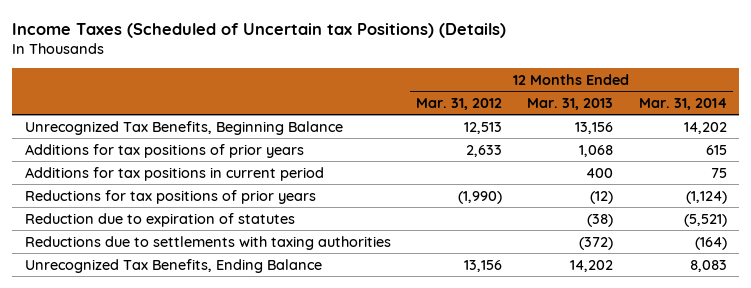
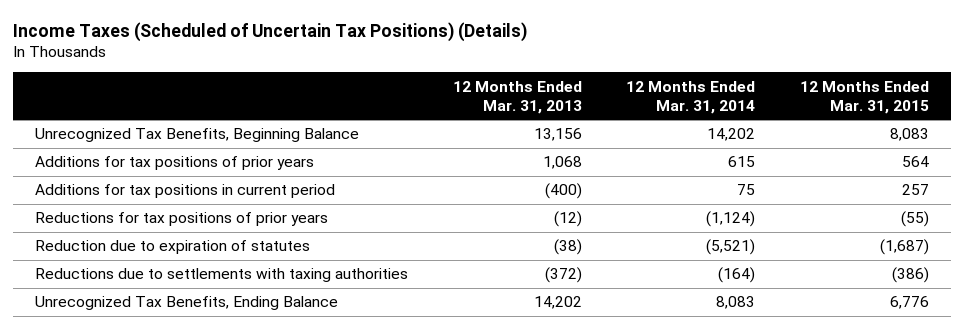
[12,22,507,38] Income Taxes (Scheduled of Uncertain tax Positions) (Details) -> [12,21,527,42] Income Taxes (Scheduled of Uncertain Tax Positions) (Details)
[416,97,503,110] Mar. 31, 2012 -> none
none -> [799,80,929,114] 12 Months Ended Mar. 31, 2015
[586,167,614,178] 400 -> [544,183,582,200] (400)

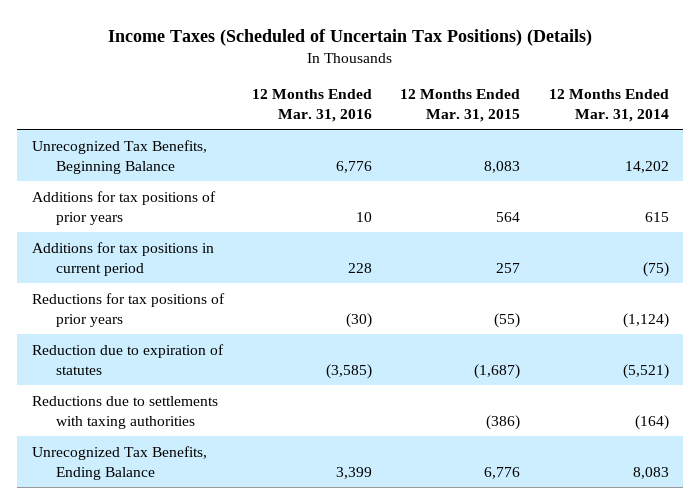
[452,80,582,114] 12 Months Ended Mar. 31, 2013 -> none
none -> [252,88,373,122] 12 Months Ended Mar. 31, 2016
[737,184,756,196] 75 -> [642,261,669,277] (75)

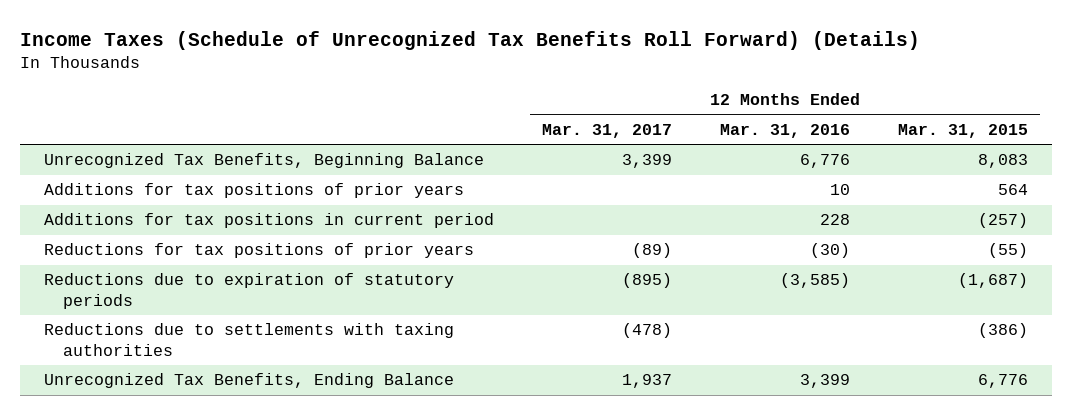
[108,28,593,46] Income Taxes (Scheduled of Uncertain Tax Positions) (Details) -> [19,30,920,50] Income Taxes (Schedule of Unrecognized Tax Benefits Roll Forward) (Details)
[548,88,669,122] 12 Months Ended Mar. 31, 2014 -> none
none -> [541,123,672,138] Mar. 31, 2017
[496,262,521,273] 257 -> [977,213,1028,229] (257)
[31,343,224,375] Reduction due to expiration of statutes -> [43,273,454,309] Reductions due to expiration of statutory periods

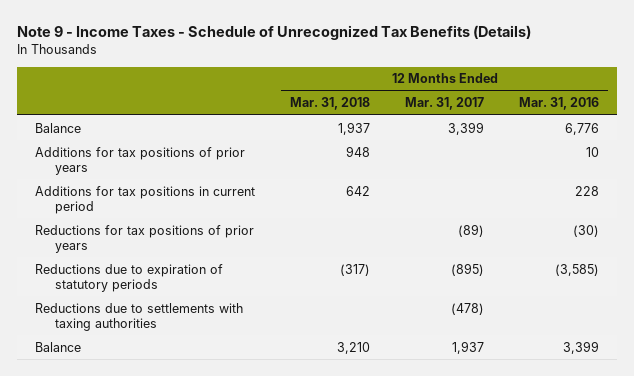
[19,30,920,50] Income Taxes (Schedule of Unrecognized Tax Benefits Roll Forward) (Details) -> [17,24,532,40] Note 9 - Income Taxes - Schedule of Unrecognized Tax Benefits (Details)
[897,123,1028,138] Mar. 31, 2015 -> none
none -> [289,97,370,111] Mar. 31, 2018
[43,153,484,169] Unrecognized Tax Benefits, Beginning Balance -> [34,122,81,133] Balance
[43,373,454,389] Unrecognized Tax Benefits, Ending Balance -> [34,341,81,352] Balance

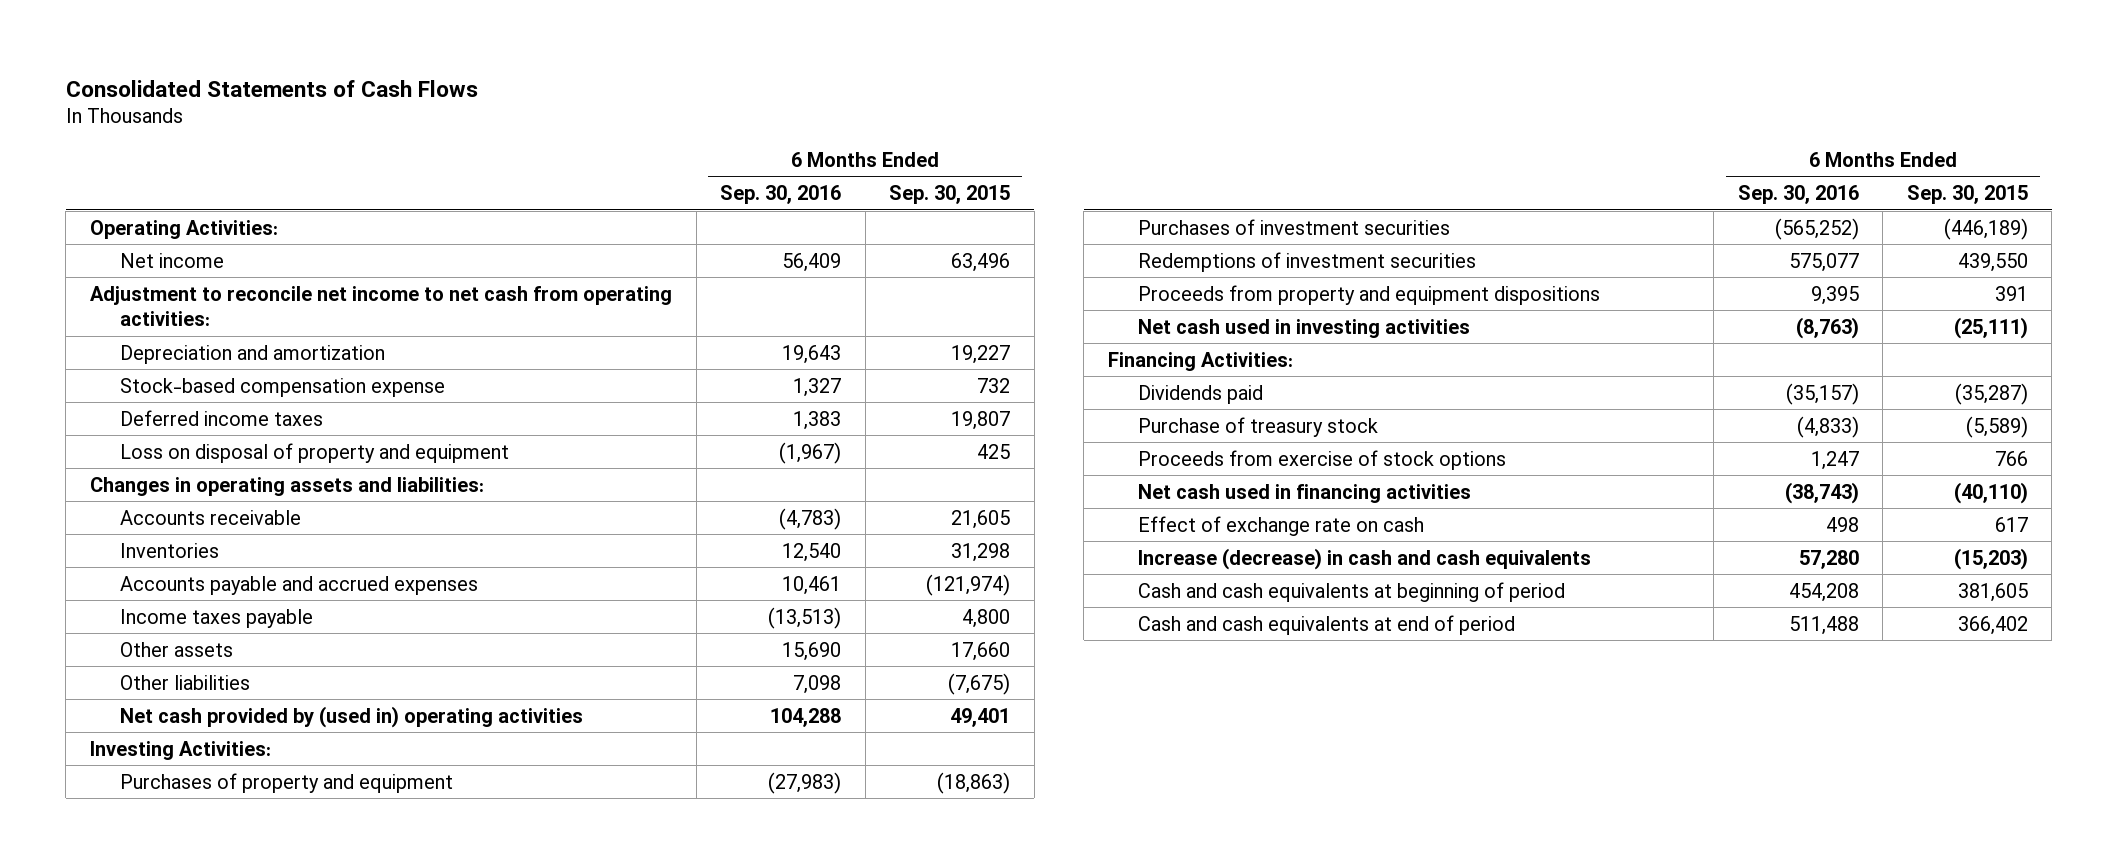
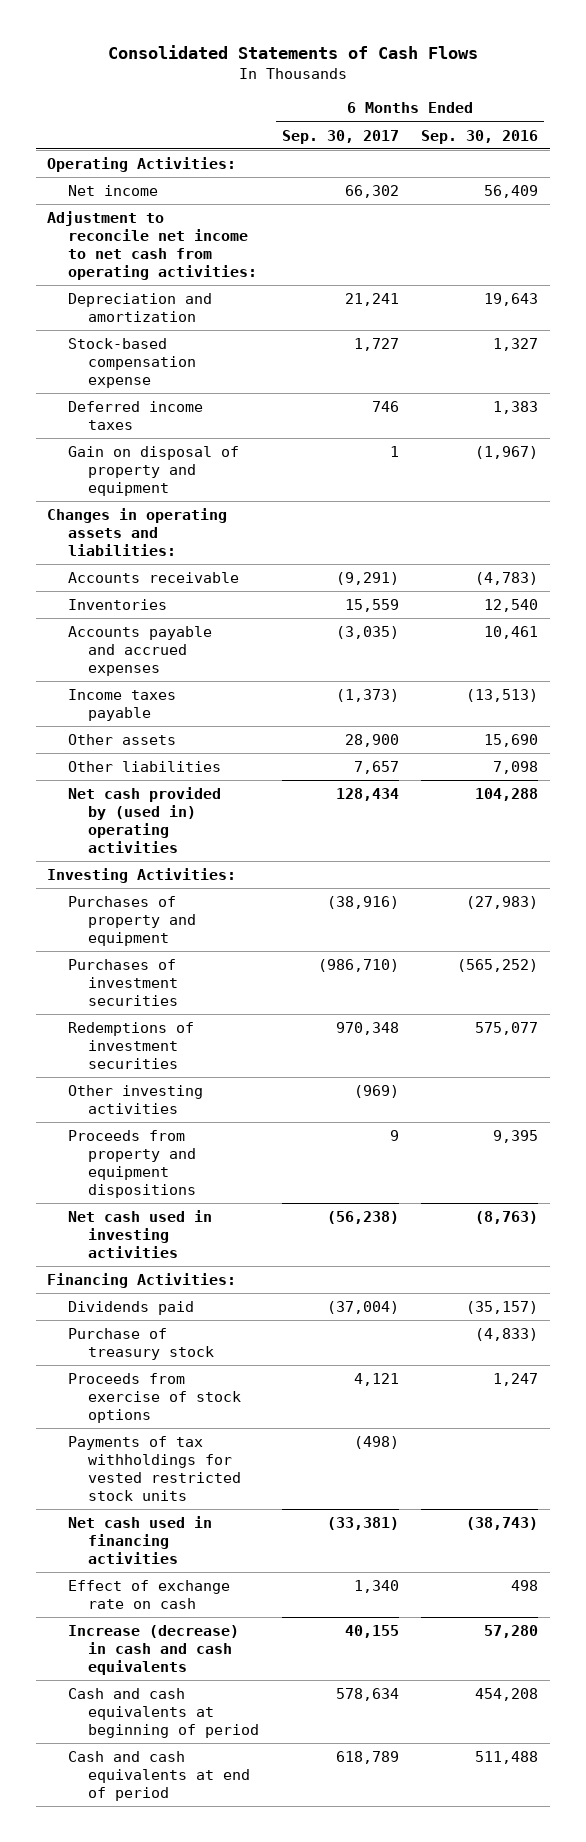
[889,185,1011,205] Sep. 30, 2015 -> none
none -> [281,129,399,144] Sep. 30, 2017
[120,442,510,463] Loss on disposal of property and equipment -> [67,446,239,497] Gain on disposal of property and equipment
none -> [67,1085,203,1115] Other investing activities
none -> [67,1436,242,1501] Payments of tax withholdings for vested restricted stock units

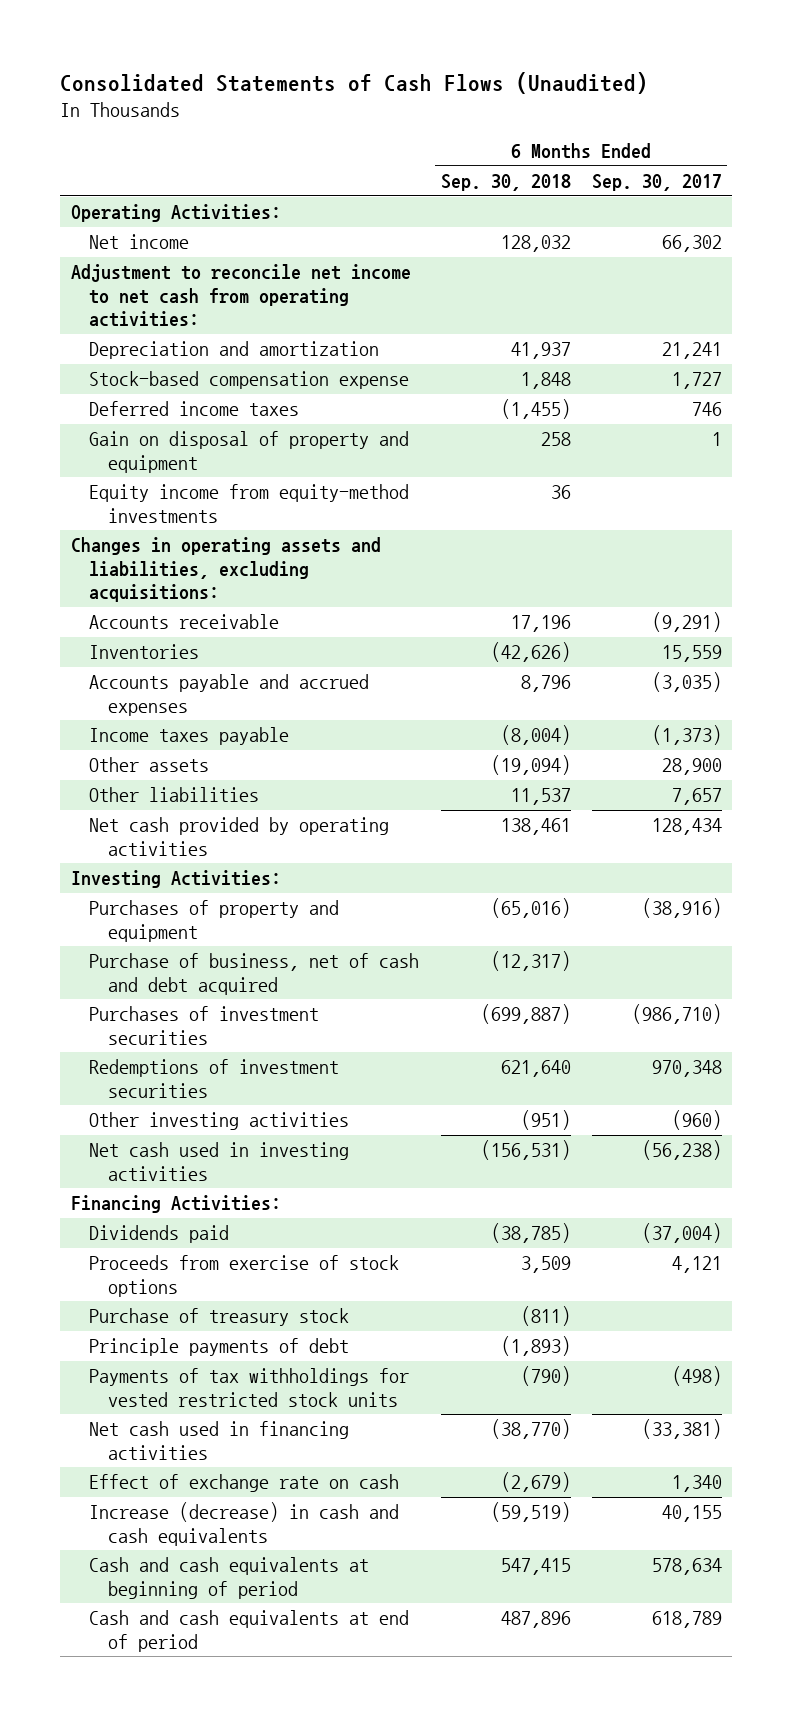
[107,45,478,60] Consolidated Statements of Cash Flows -> [60,72,649,95] Consolidated Statements of Cash Flows (Unaudited)
[421,129,539,144] Sep. 30, 2016 -> none
none -> [440,173,571,191] Sep. 30, 2018
none -> [89,484,410,523] Equity income from equity-method investments
[47,508,228,557] Changes in operating assets and liabilities: -> [70,537,381,603] Changes in operating assets and liabilities, excluding acquisitions:
[67,787,221,853] Net cash provided by (used in) operating activities -> [89,817,390,856] Net cash provided by operating activities
none -> [89,953,420,995] Purchase of business, net of cash and debt acquired
[67,1130,197,1198] Proceeds from property and equipment dispositions -> none
[353,1085,399,1099] (969) -> [671,1110,722,1131] (960)
[67,1328,215,1361] Purchase of treasury stock -> [89,1308,350,1327] Purchase of treasury stock
none -> [89,1338,350,1357] Principle payments of debt

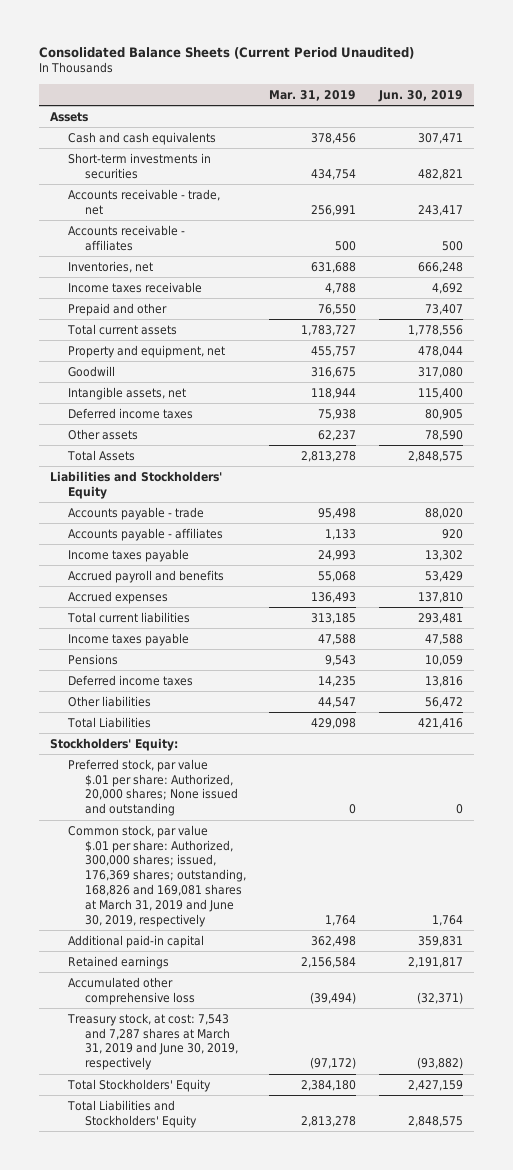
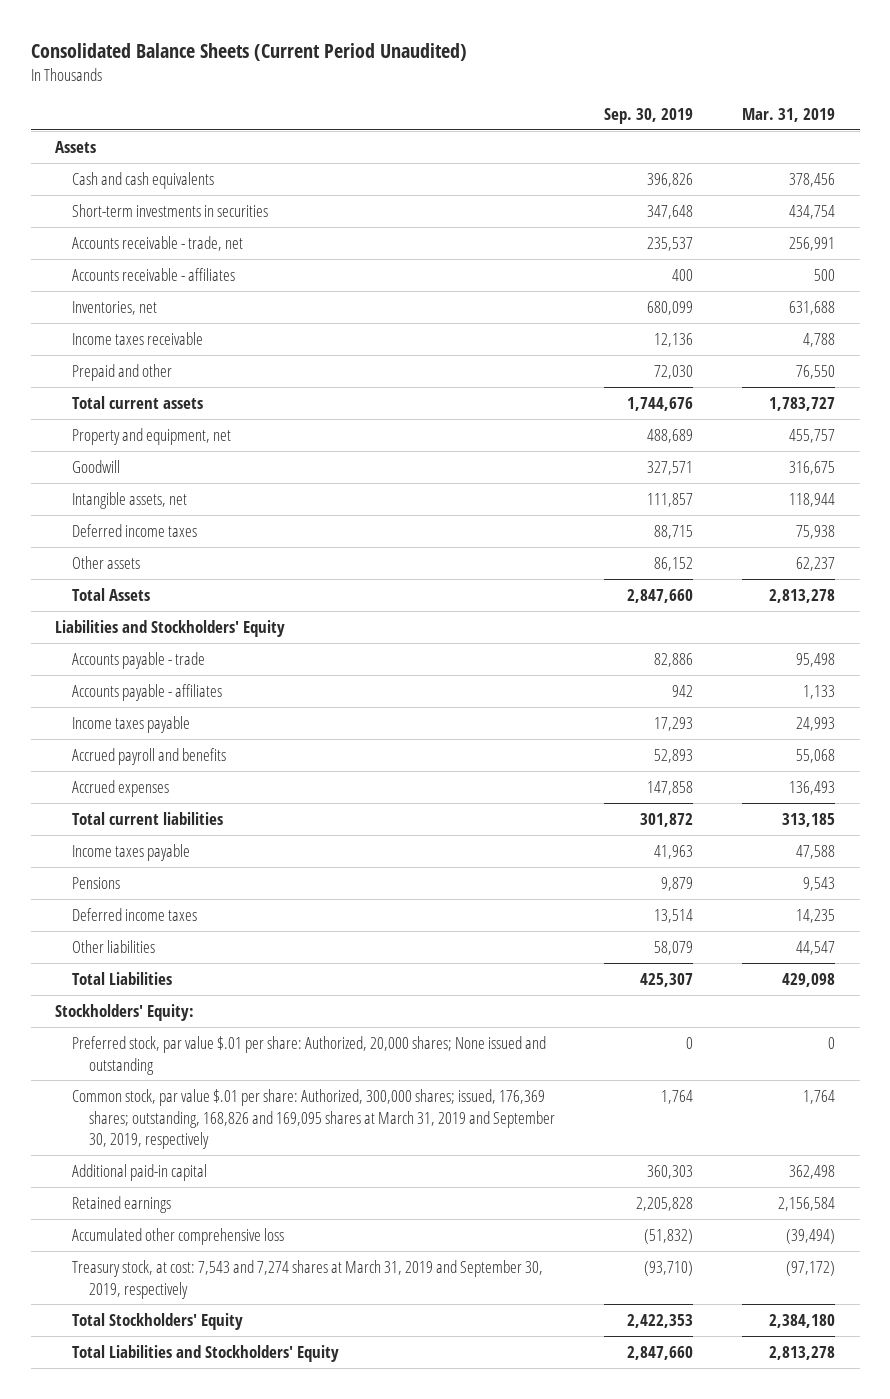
[377,89,463,102] Jun. 30, 2019 -> none
none -> [603,107,693,124] Sep. 30, 2019
[67,824,247,927] Common stock, par value $.01 per share: Authorized, 300,000 shares; issued, 176,369 shares; outstanding, 168,826 and 169,081 shares at March 31, 2019 and June 30, 2019, respectively -> [71,1088,555,1150] Common stock, par value $.01 per share: Authorized, 300,000 shares; issued, 176,369 shares; outstanding, 168,826 and 169,095 shares at March 31, 2019 and September 30, 2019, respectively
[66,1012,239,1071] Treasury stock, at cost: 7,543 and 7,287 shares at March 31, 2019 and June 30, 2019, respectively -> [71,1259,543,1299] Treasury stock, at cost: 7,543 and 7,274 shares at March 31, 2019 and September 30, 2019, respectively

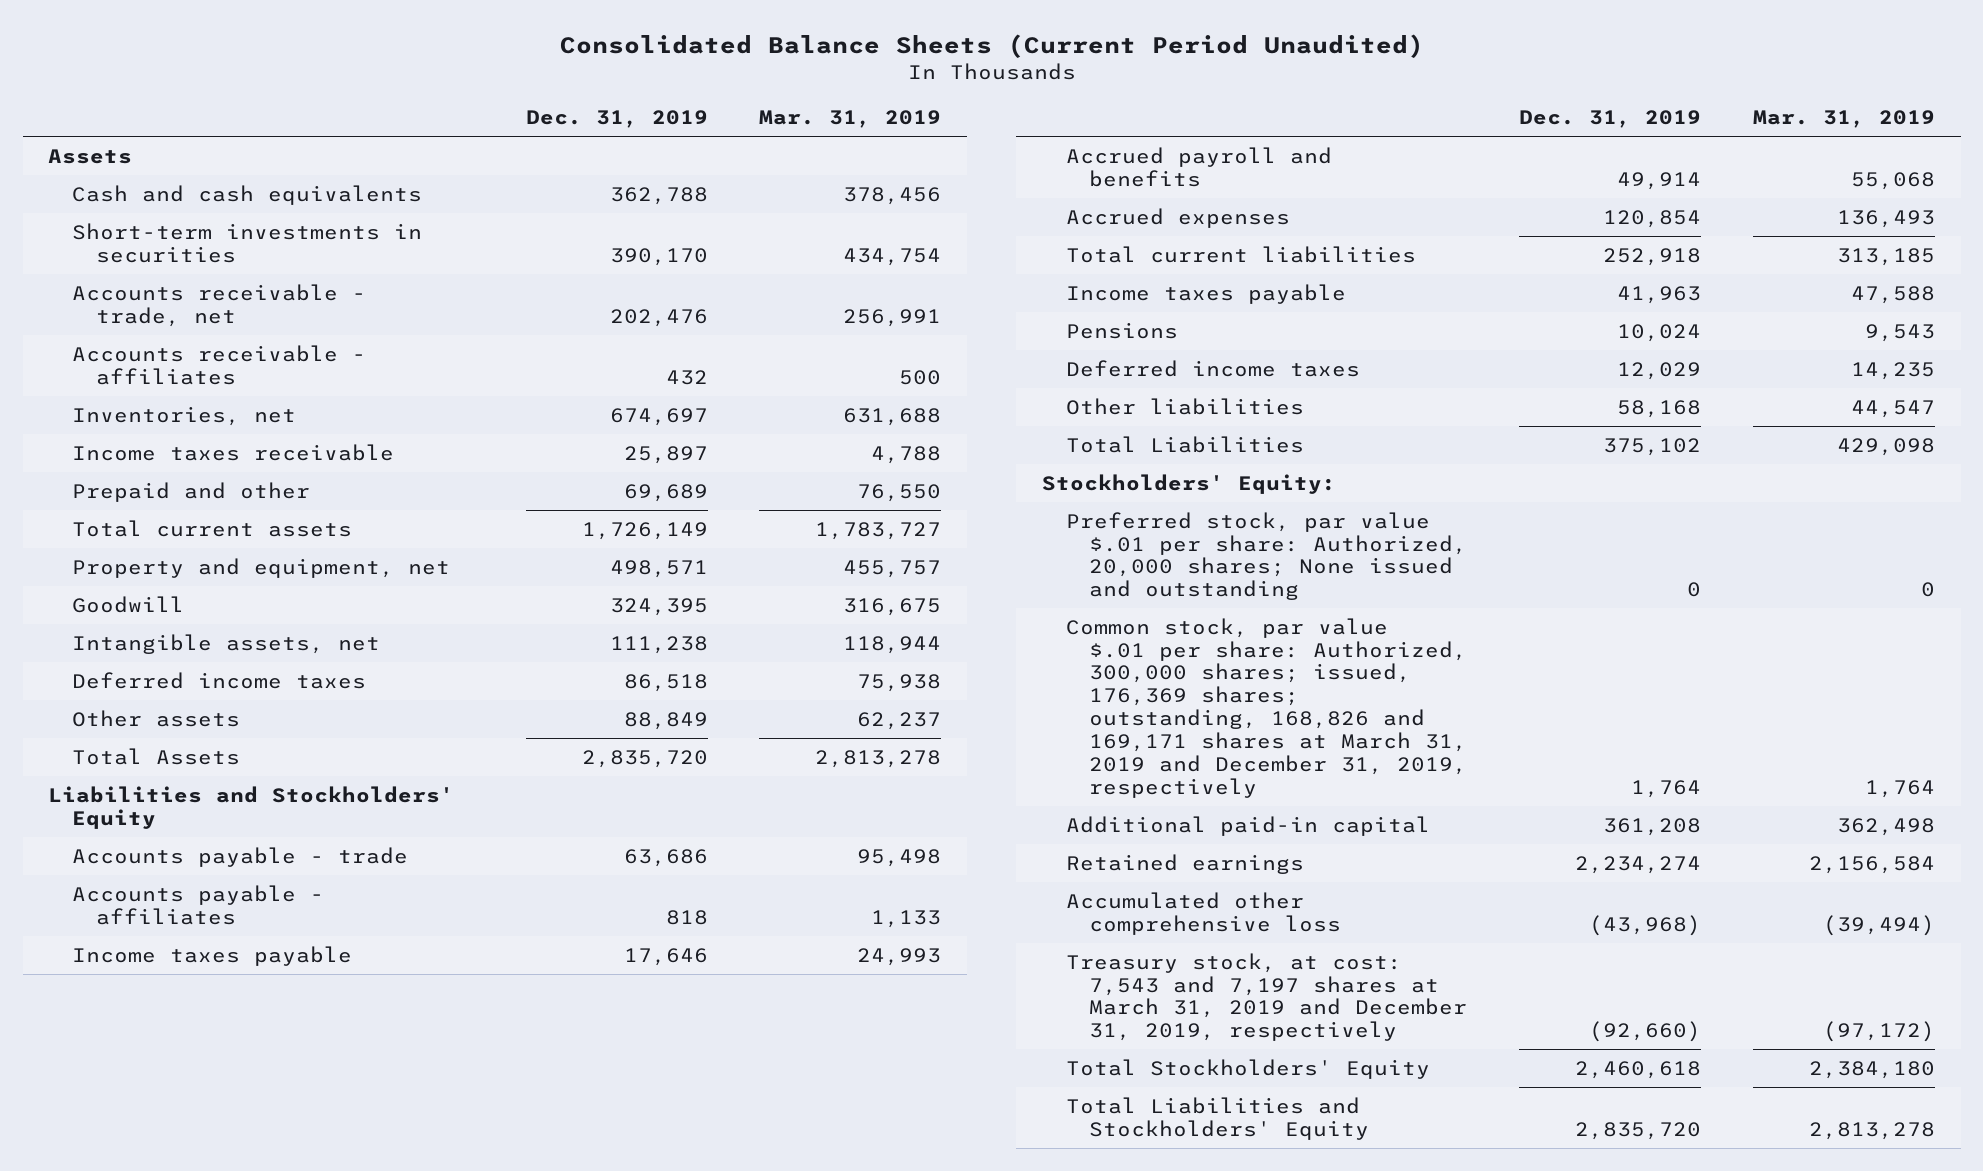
[603,107,693,124] Sep. 30, 2019 -> none
none -> [525,110,708,129] Dec. 31, 2019
[71,1088,555,1150] Common stock, par value $.01 per share: Authorized, 300,000 shares; issued, 176,369 shares; outstanding, 168,826 and 169,095 shares at March 31, 2019 and September 30, 2019, respectively -> [1065,617,1468,798] Common stock, par value $.01 per share: Authorized, 300,000 shares; issued, 176,369 shares; outstanding, 168,826 and 169,171 shares at March 31, 2019 and December 31, 2019, respectively
[71,1259,543,1299] Treasury stock, at cost: 7,543 and 7,274 shares at March 31, 2019 and September 30, 2019, respectively -> [1065,952,1468,1042] Treasury stock, at cost: 7,543 and 7,197 shares at March 31, 2019 and December 31, 2019, respectively

